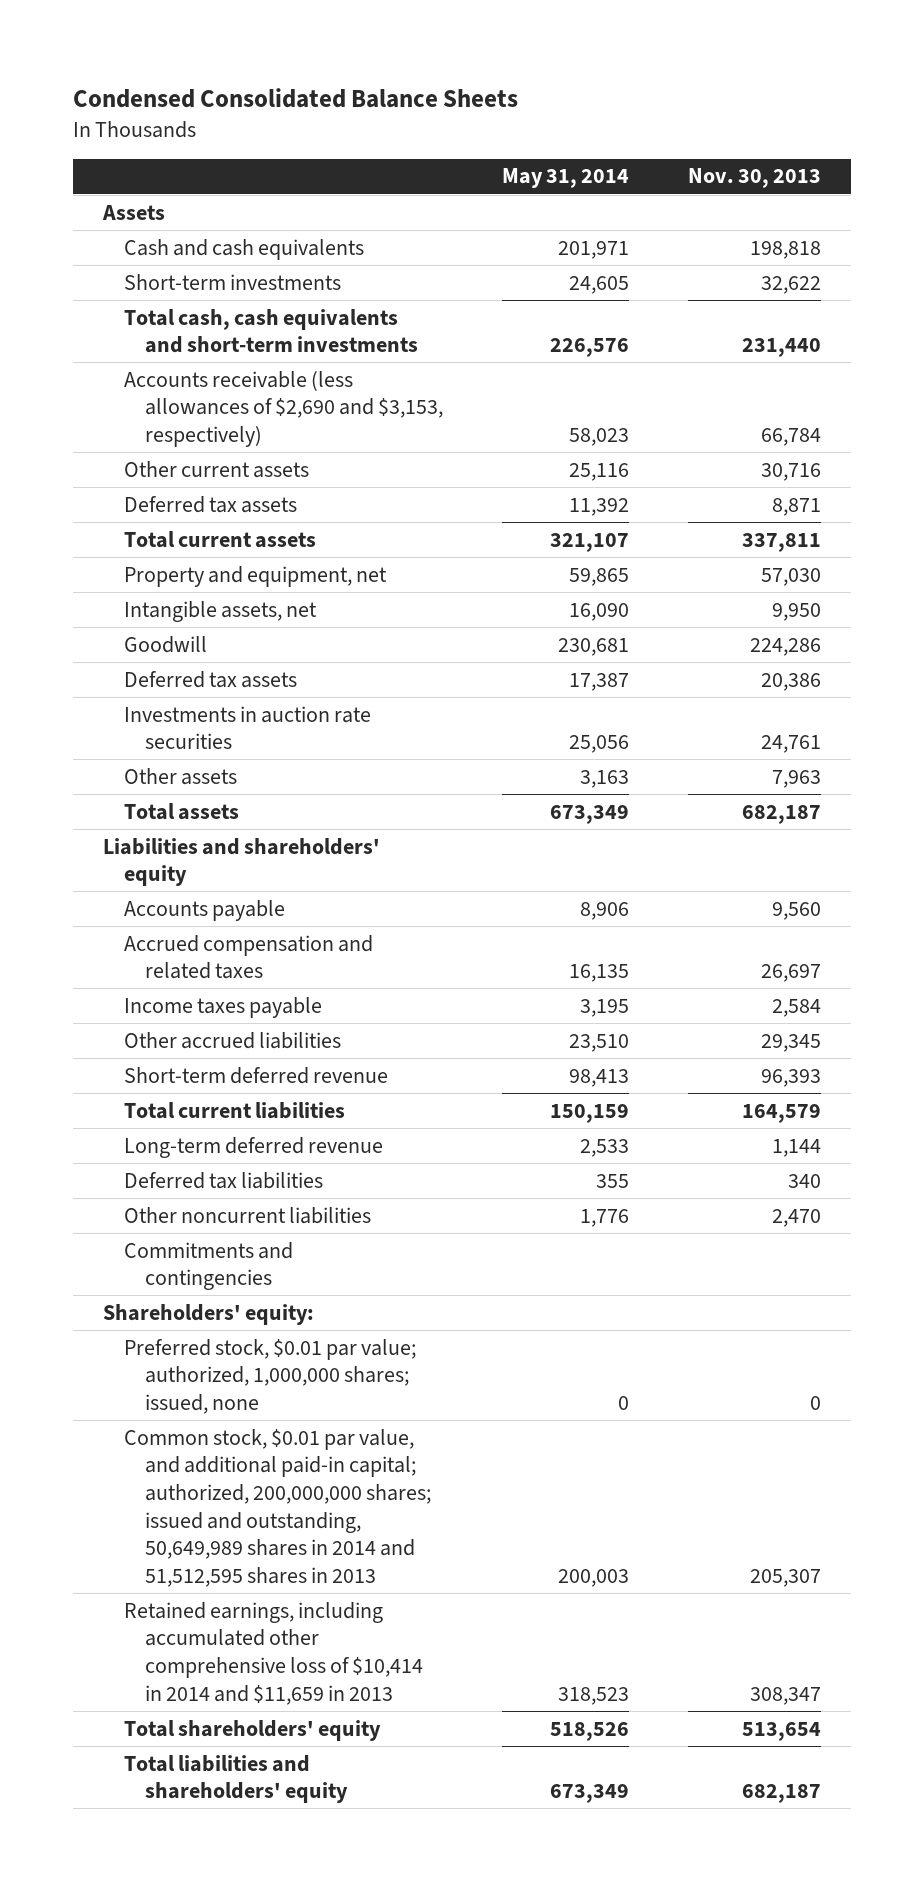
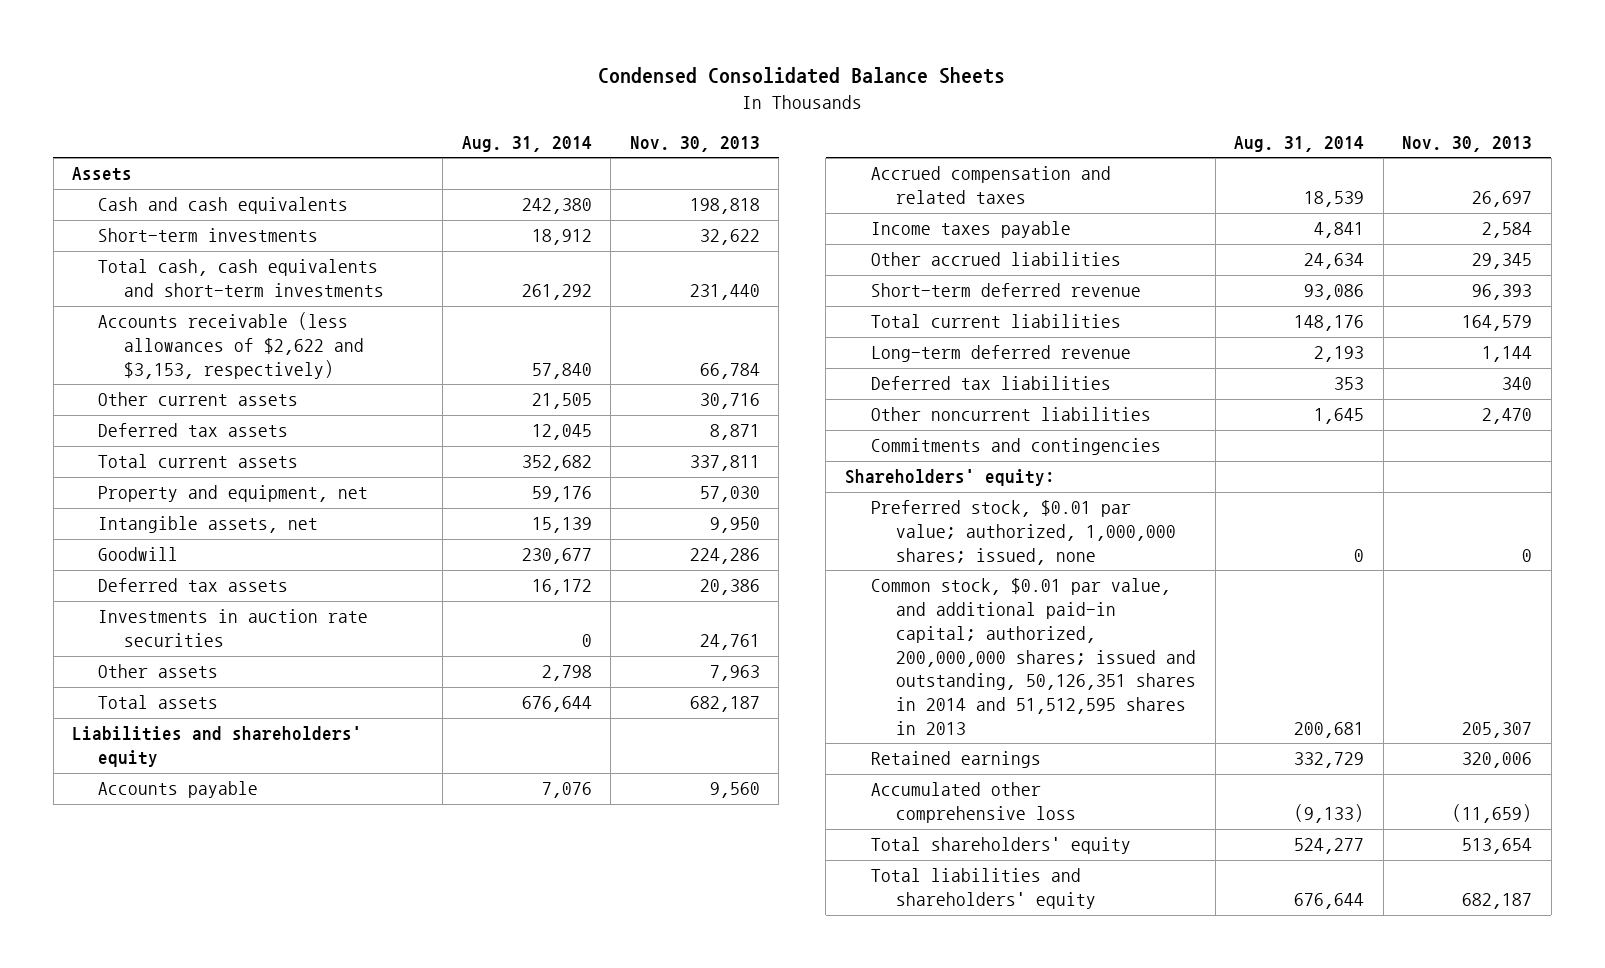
[502,168,630,189] May 31, 2014 -> none
none -> [461,135,592,152] Aug. 31, 2014
[123,370,444,447] Accounts receivable (less allowances of $2,690 and $3,153, respectively) -> [98,312,364,379] Accounts receivable (less allowances of $2,622 and $3,153, respectively)
[123,1601,424,1705] Retained earnings, including accumulated other comprehensive loss of $10,414 in 2014 and $11,659 in 2013 -> none
[123,1428,432,1588] Common stock, $0.01 par value, and additional paid-in capital; authorized, 200,000,000 shares; issued and outstanding, 50,649,989 shares in 2014 and 51,512,595 shares in 2013 -> [870,578,1197,735] Common stock, $0.01 par value, and additional paid-in capital; authorized, 200,000,000 shares; issued and outstanding, 50,126,351 shares in 2014 and 51,512,595 shares in 2013
none -> [870,751,1041,769] Retained earnings
none -> [870,782,1077,824] Accumulated other comprehensive loss

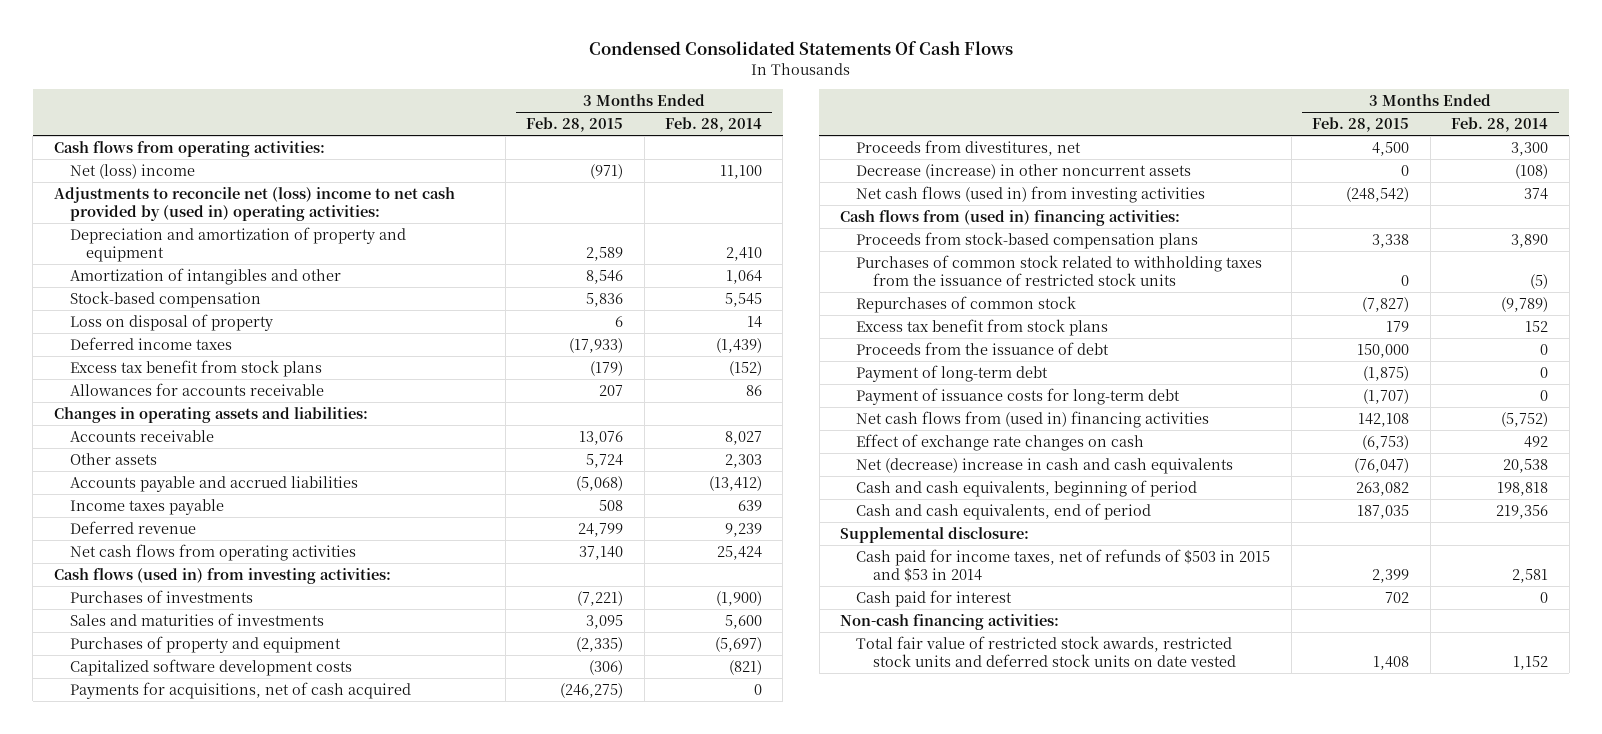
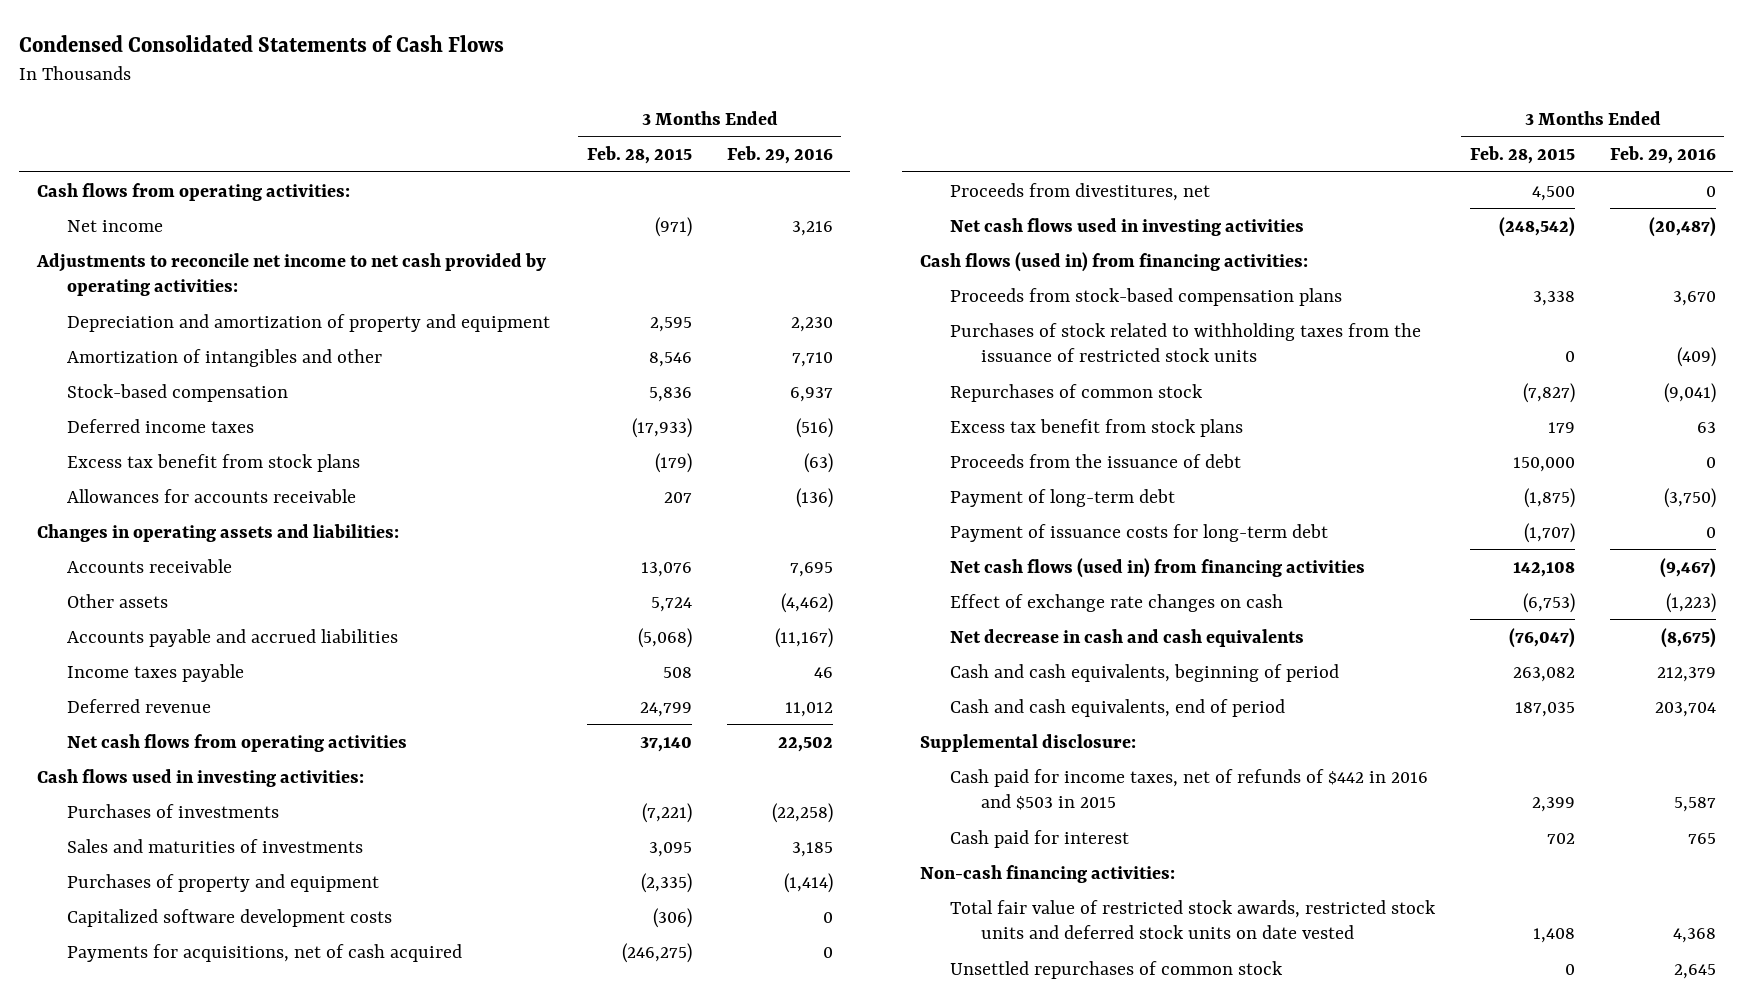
[589,41,1014,56] Condensed Consolidated Statements Of Cash Flows -> [19,34,505,52] Condensed Consolidated Statements of Cash Flows
[664,116,762,132] Feb. 28, 2014 -> none
none -> [726,146,833,165] Feb. 29, 2016
[70,163,196,179] Net (loss) income -> [67,219,164,232] Net income
[53,186,455,222] Adjustments to reconcile net (loss) income to net cash provided by (used in) operating activities: -> [35,252,546,297] Adjustments to reconcile net income to net cash provided by operating activities:
[586,247,624,262] 2,589 -> [649,316,692,332] 2,595
[70,313,274,331] Loss on disposal of property -> none
[53,567,391,584] Cash flows (used in) from investing activities: -> [36,768,364,787] Cash flows used in investing activities:
[856,163,1192,179] Decrease (increase) in other noncurrent assets -> none
[856,185,1206,203] Net cash flows (used in) from investing activities -> [950,217,1305,236] Net cash flows used in investing activities
[840,209,1181,226] Cash flows from (used in) financing activities: -> [919,251,1308,272] Cash flows (used in) from financing activities:
[856,254,1263,287] Purchases of common stock related to withholding taxes from the issuance of restricted stock units -> [950,322,1422,363] Purchases of stock related to withholding taxes from the issuance of restricted stock units
[856,410,1210,428] Net cash flows from (used in) financing activities -> [950,557,1366,578] Net cash flows (used in) from financing activities
[856,457,1234,474] Net (decrease) increase in cash and cash equivalents -> [950,628,1305,647] Net decrease in cash and cash equivalents
[856,548,1271,583] Cash paid for income taxes, net of refunds of $503 in 2015 and $53 in 2014 -> [950,768,1429,811] Cash paid for income taxes, net of refunds of $442 in 2016 and $503 in 2015
none -> [950,960,1284,979] Unsettled repurchases of common stock

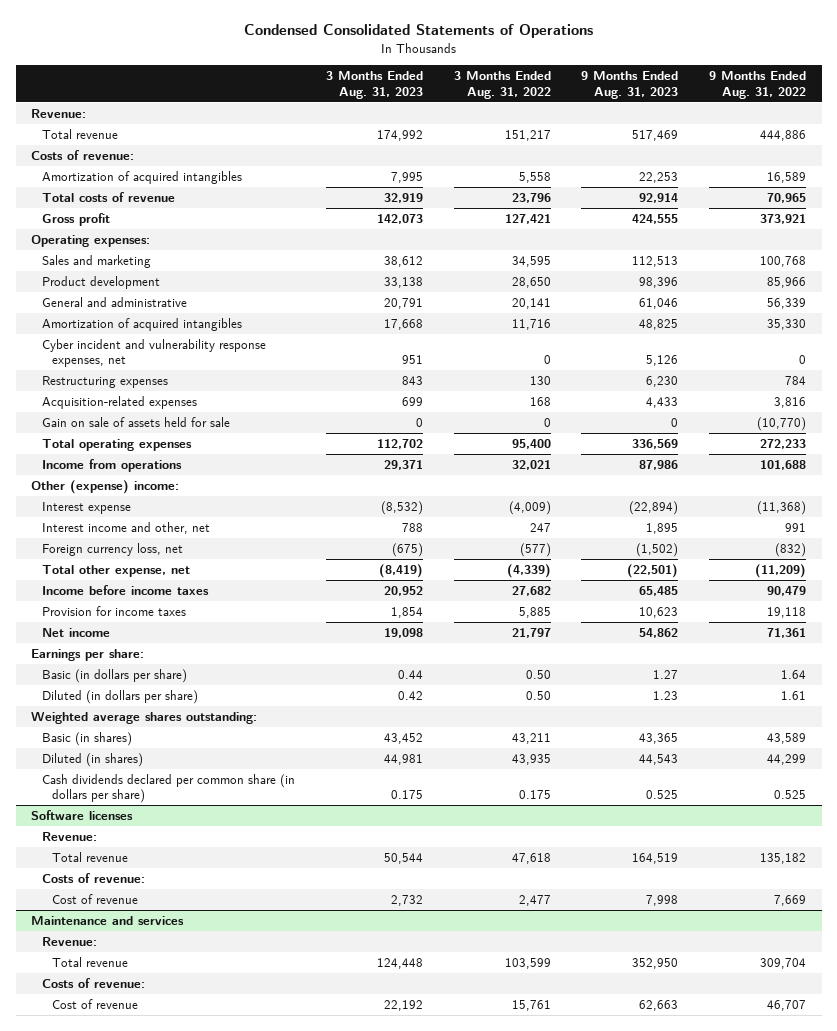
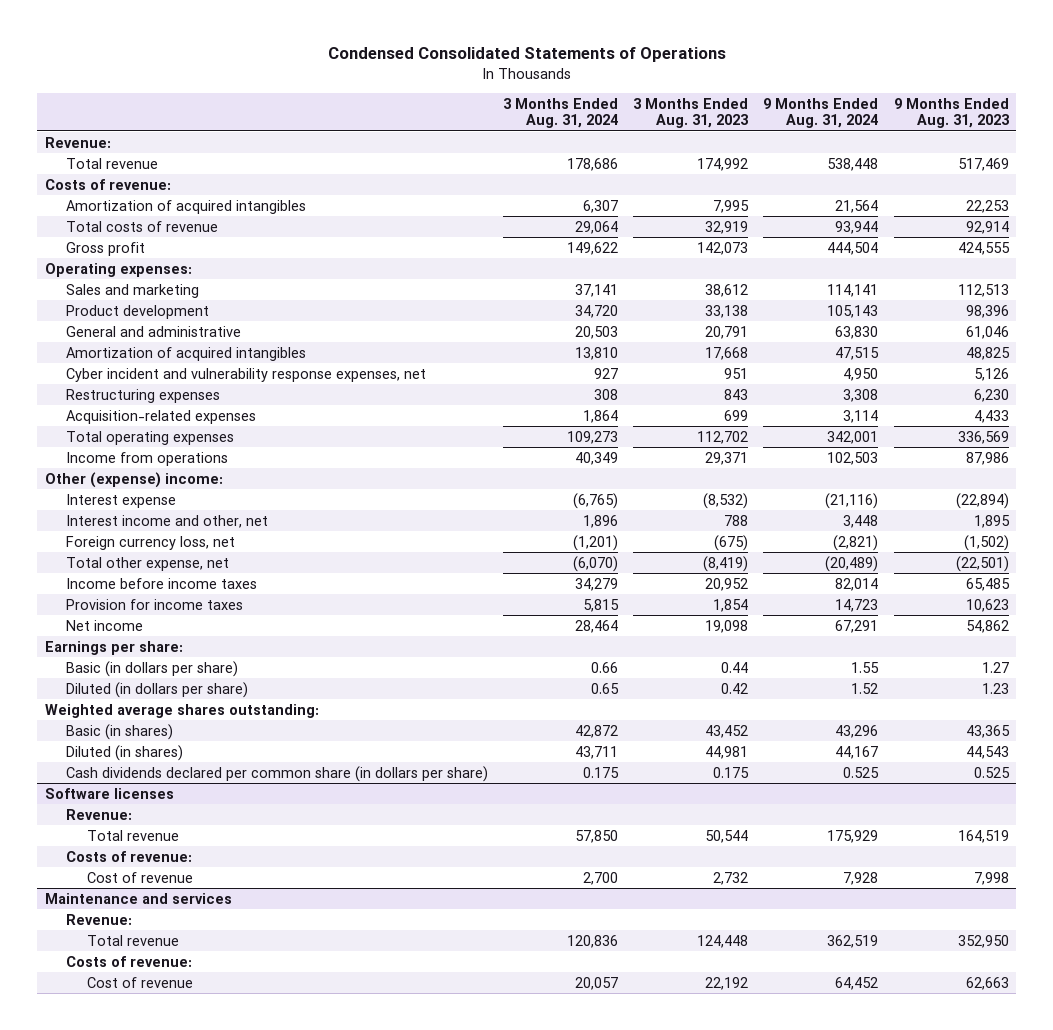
[453,71,551,99] 3 Months Ended Aug. 31, 2022 -> none
[709,71,807,99] 9 Months Ended Aug. 31, 2022 -> none
none -> [502,97,618,129] 3 Months Ended Aug. 31, 2024
none -> [763,97,879,129] 9 Months Ended Aug. 31, 2024
[41,416,230,427] Gain on sale of assets held for sale -> none

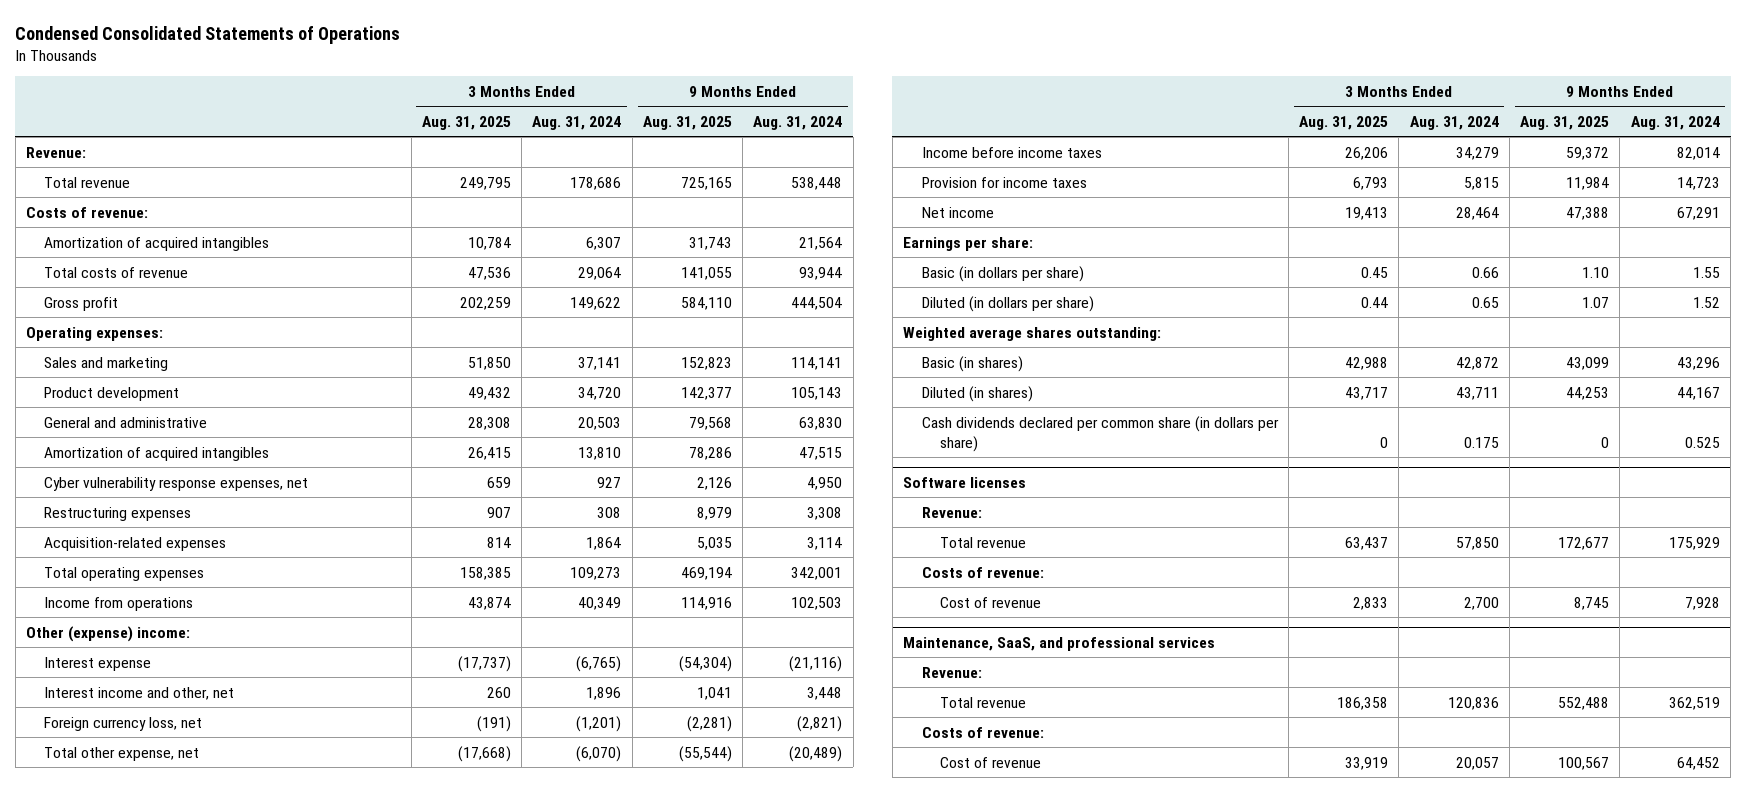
[633,97,749,129] 3 Months Ended Aug. 31, 2023 -> none
[893,97,1009,129] 9 Months Ended Aug. 31, 2023 -> none
none -> [421,115,511,130] Aug. 31, 2025
none -> [642,115,732,130] Aug. 31, 2025
[65,367,426,382] Cyber incident and vulnerability response expenses, net -> [44,476,309,491] Cyber vulnerability response expenses, net
[44,892,232,904] Maintenance and services -> [903,636,1216,651] Maintenance, SaaS, and professional services

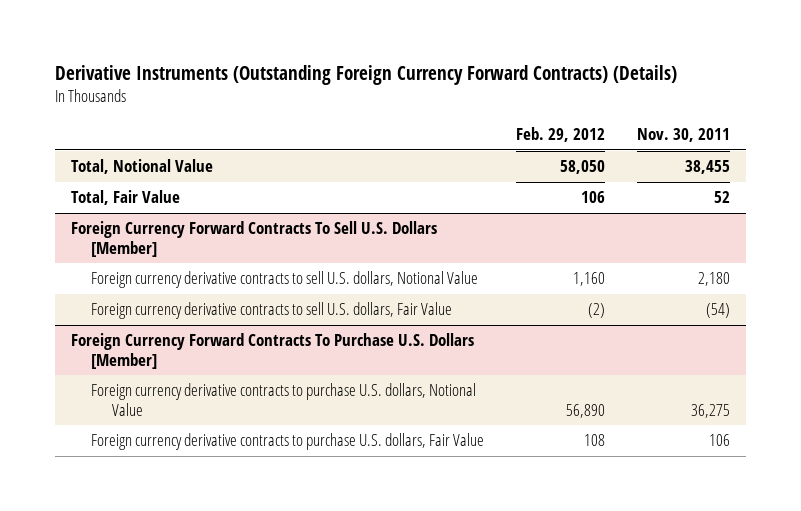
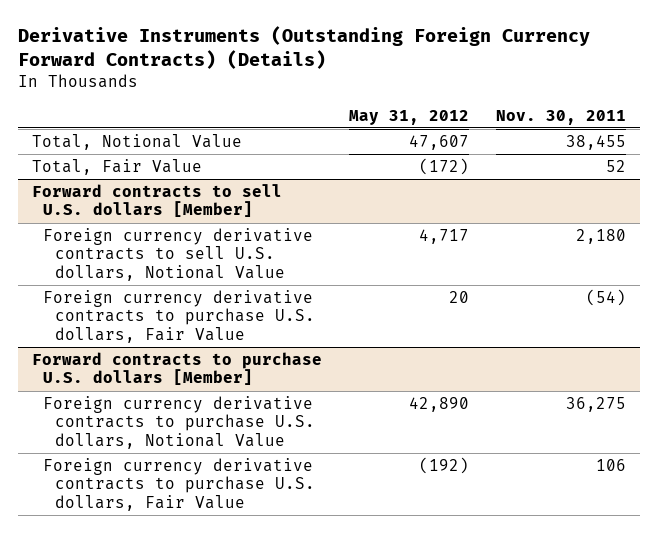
[516,126,606,142] Feb. 29, 2012 -> none
none -> [348,109,469,125] May 31, 2012
[70,221,437,257] Foreign Currency Forward Contracts To Sell U.S. Dollars [Member] -> [31,184,282,218] Forward contracts to sell U.S. dollars [Member]
[91,302,453,320] Foreign currency derivative contracts to sell U.S. dollars, Fair Value -> [43,290,315,343] Foreign currency derivative contracts to purchase U.S. dollars, Fair Value
[70,333,474,369] Foreign Currency Forward Contracts To Purchase U.S. Dollars [Member] -> [31,352,322,386] Forward contracts to purchase U.S. dollars [Member]

